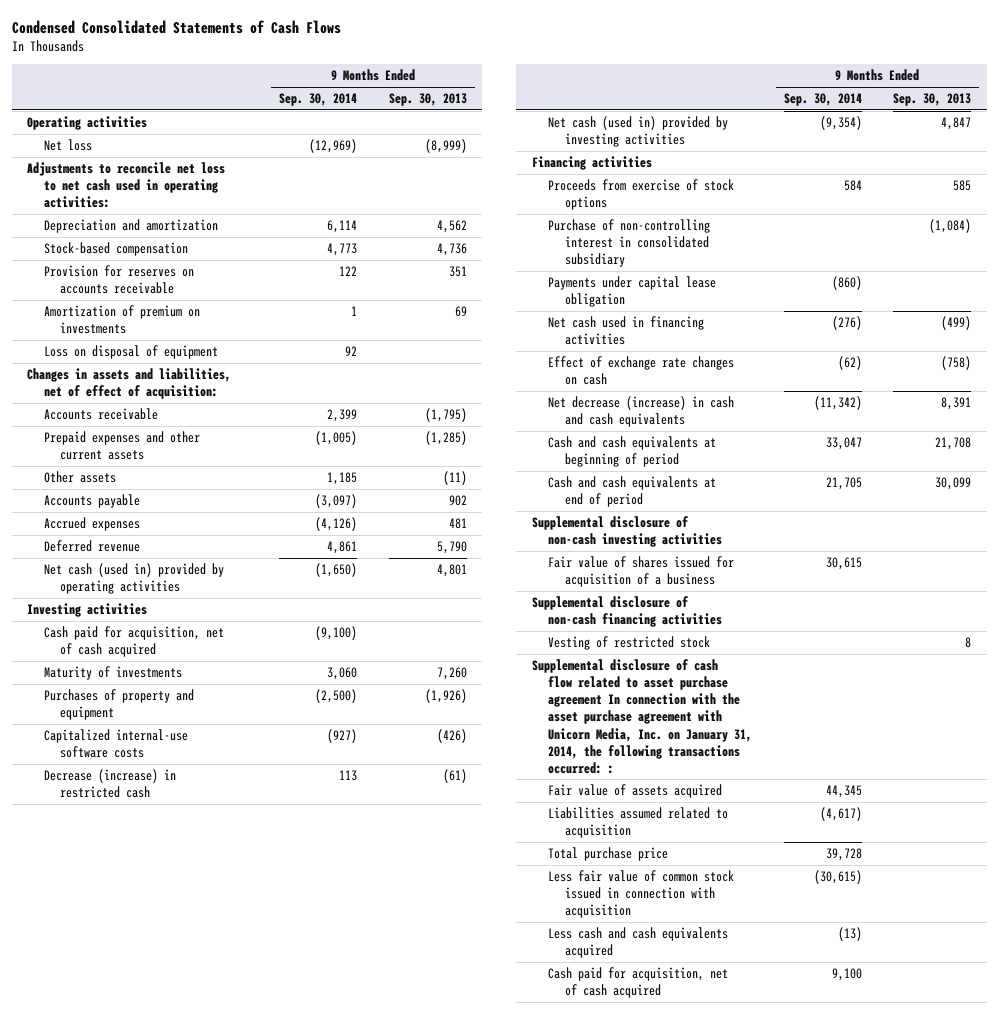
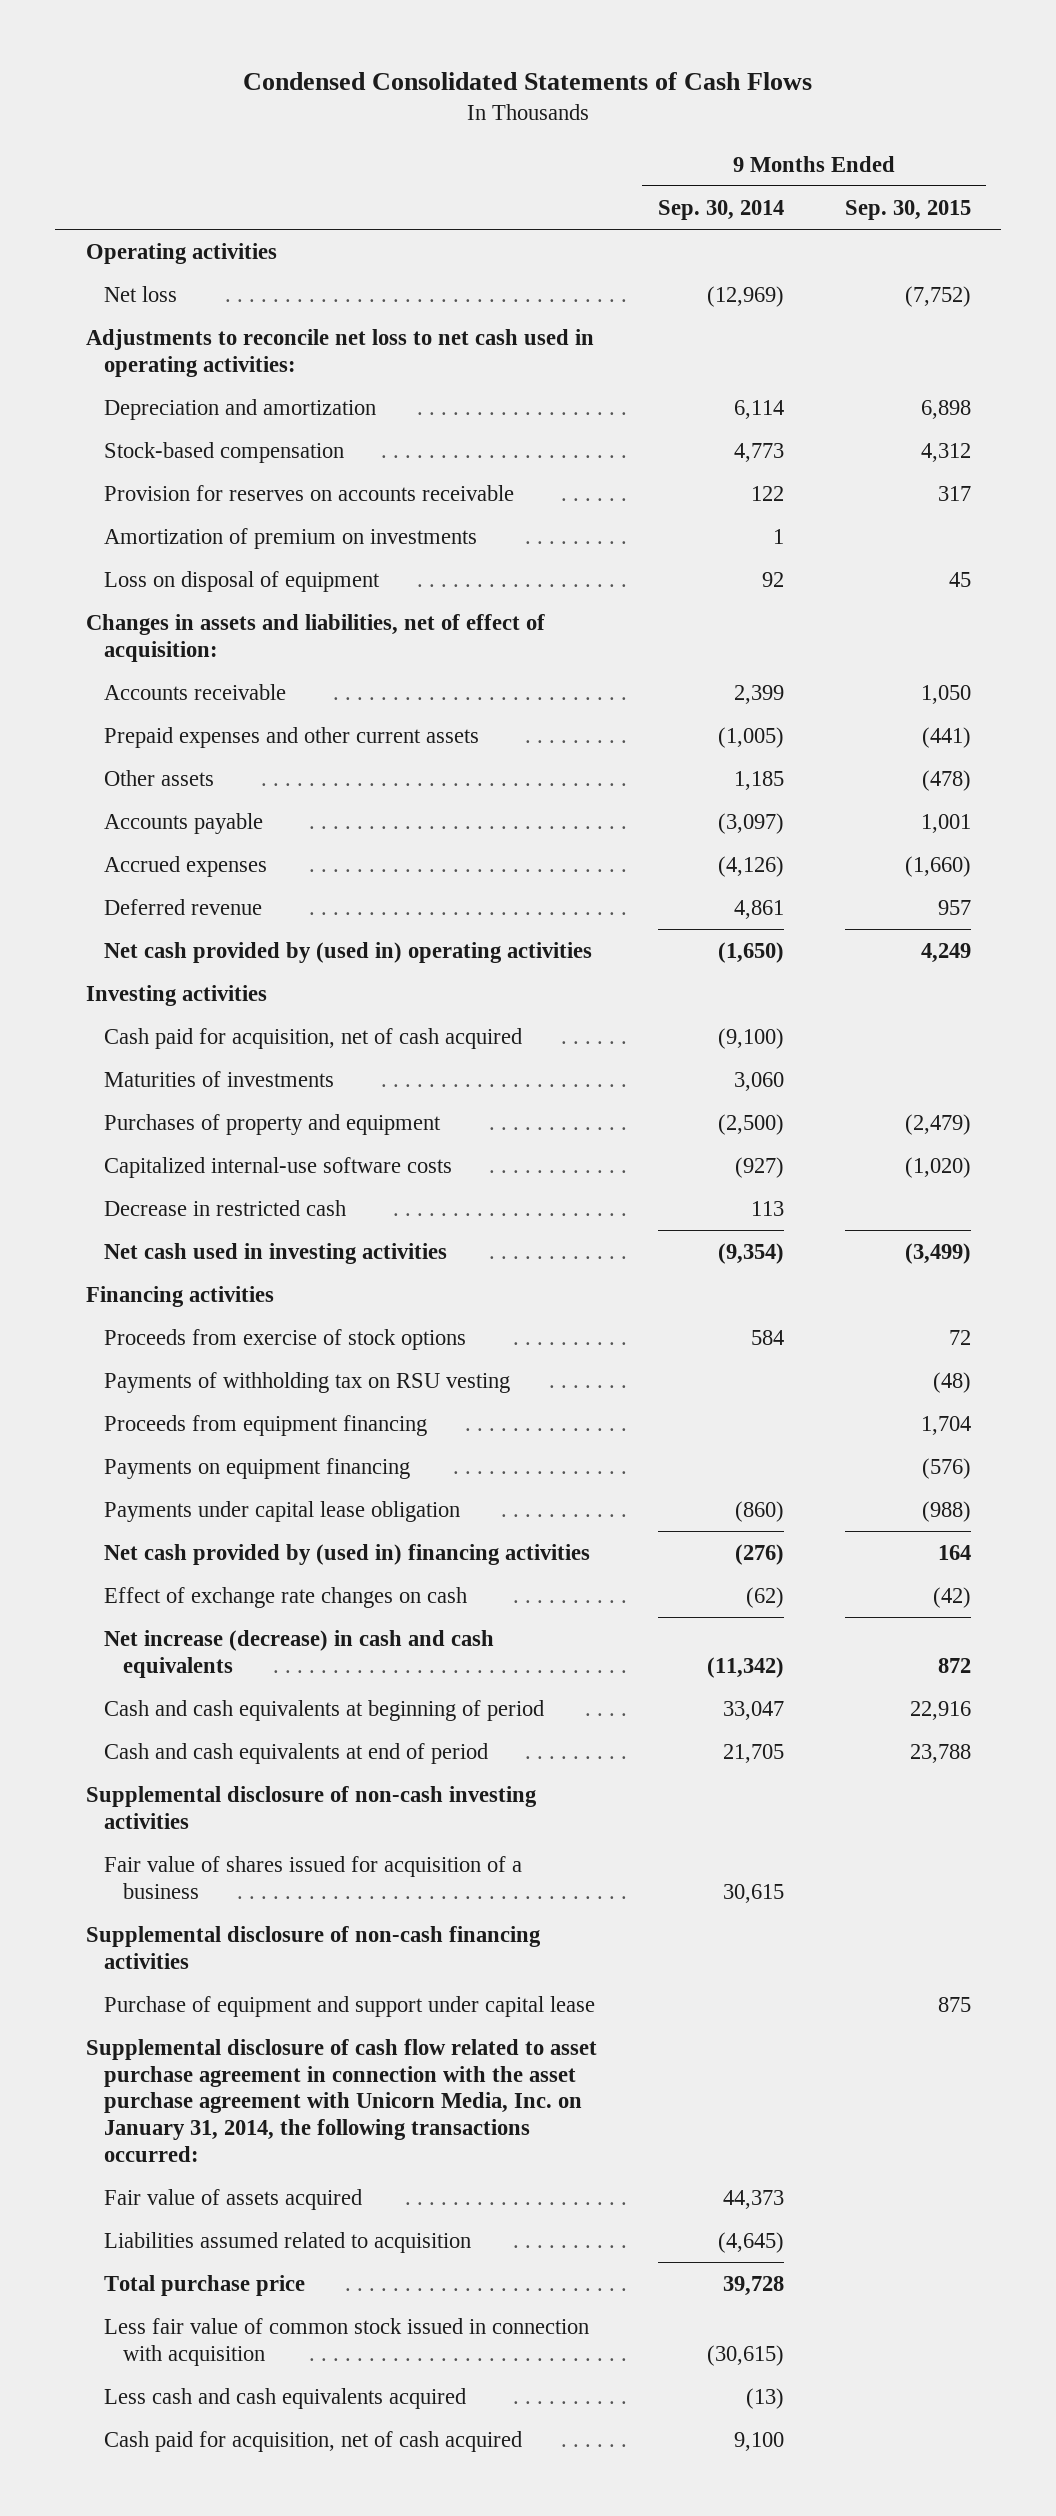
[388,93,467,107] Sep. 30, 2013 -> none
none -> [844,199,971,220] Sep. 30, 2015
[43,563,224,595] Net cash (used in) provided by operating activities -> [104,941,593,963] Net cash provided by (used in) operating activities
[43,666,182,681] Maturity of investments -> [104,1070,335,1087] Maturities of investments
[43,769,176,799] Decrease (increase) in restricted cash -> [104,1199,347,1216] Decrease in restricted cash
[548,116,729,148] Net cash (used in) provided by investing activities -> [104,1242,448,1264] Net cash used in investing activities
[548,219,711,268] Purchase of non-controlling interest in consolidated subsidiary -> none
none -> [104,1371,511,1393] Payments of withholding tax on RSU vesting
none -> [104,1414,428,1436] Proceeds from equipment financing
none -> [104,1457,411,1479] Payments on equipment financing
[548,316,705,346] Net cash used in financing activities -> [104,1543,591,1565] Net cash provided by (used in) financing activities
[548,396,735,428] Net decrease (increase) in cash and cash equivalents -> [104,1629,495,1678] Net increase (decrease) in cash and cash equivalents
[548,636,711,651] Vesting of restricted stock -> none
none -> [104,1995,596,2017] Purchase of equipment and support under capital lease
[531,659,753,774] Supplemental disclosure of cash flow related to asset purchase agreement In connection with the asset purchase agreement with Unicorn Media, Inc. on January 31, 2014, the following transactions occurred: : -> [85,2038,597,2162] Supplemental disclosure of cash flow related to asset purchase agreement in connection with the asset purchase agreement with Unicorn Media, Inc. on January 31, 2014, the following transactions occurred:
[825,785,862,799] 44,345 -> [722,2189,784,2209] 44,373
[819,807,862,822] (4,617) -> [717,2231,784,2253] (4,645)

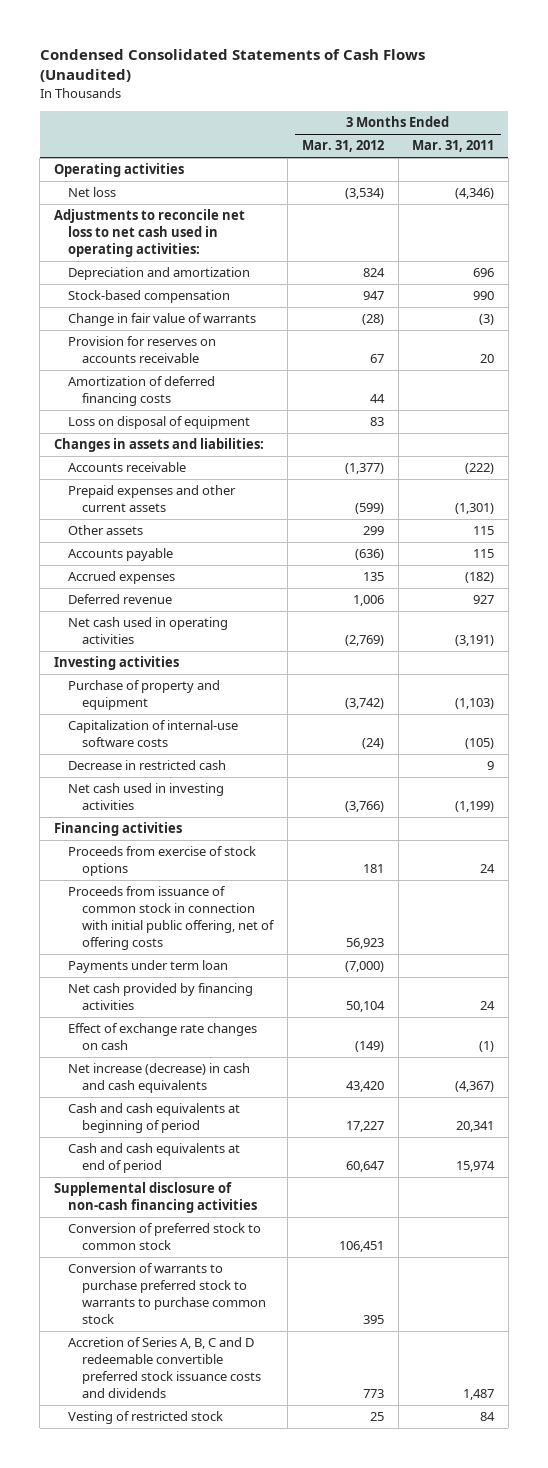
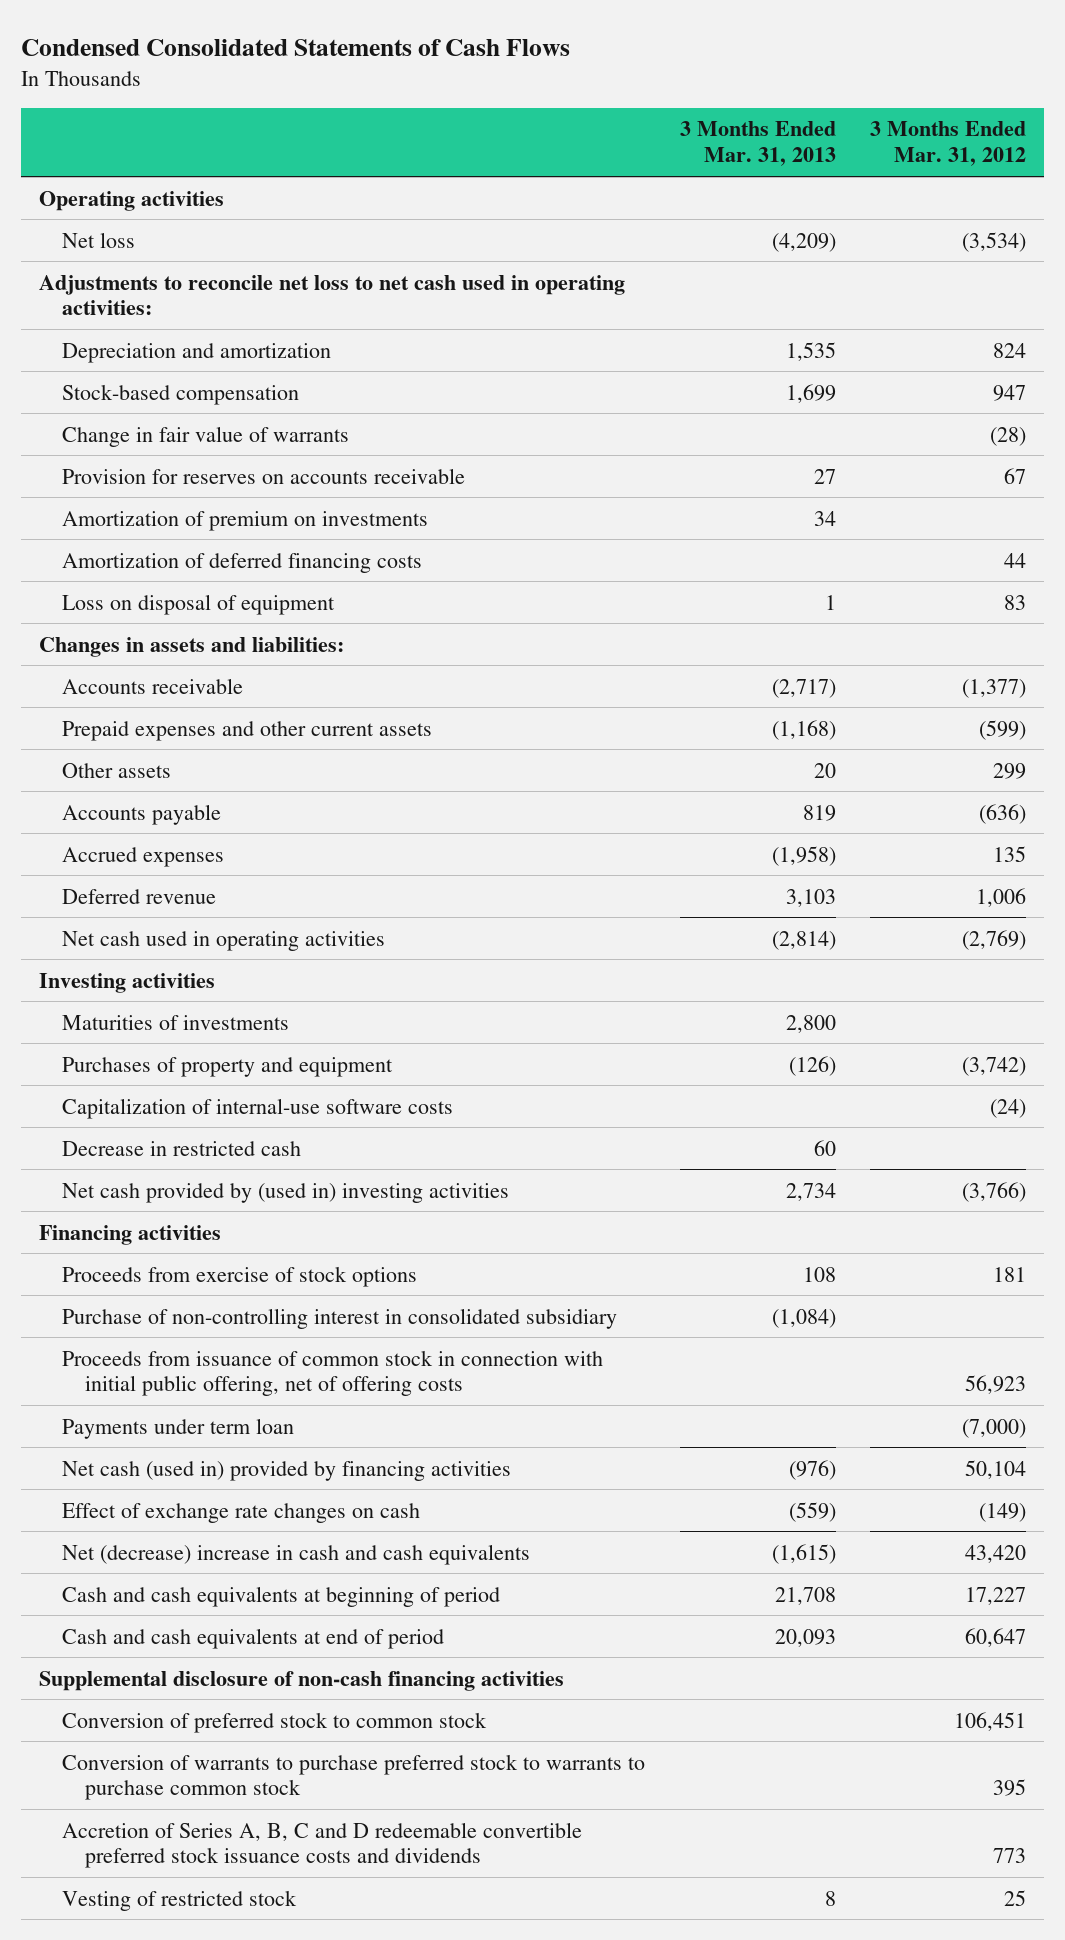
[39,49,425,83] Condensed Consolidated Statements of Cash Flows (Unaudited) -> [21,38,571,56] Condensed Consolidated Statements of Cash Flows
[412,140,495,153] Mar. 31, 2011 -> none
none -> [679,121,836,167] 3 Months Ended Mar. 31, 2013
none -> [62,510,429,531] Amortization of premium on investments
none -> [62,1014,290,1030] Maturities of investments
[68,680,221,711] Purchase of property and equipment -> [62,1056,394,1077] Purchases of property and equipment
[68,783,225,811] Net cash used in investing activities -> [62,1182,510,1203] Net cash provided by (used in) investing activities
none -> [62,1307,618,1329] Purchase of non-controlling interest in consolidated subsidiary
[68,983,254,1011] Net cash provided by financing activities -> [62,1460,512,1481] Net cash (used in) provided by financing activities
[68,1063,251,1094] Net increase (decrease) in cash and cash equivalents -> [62,1543,531,1565] Net (decrease) increase in cash and cash equivalents

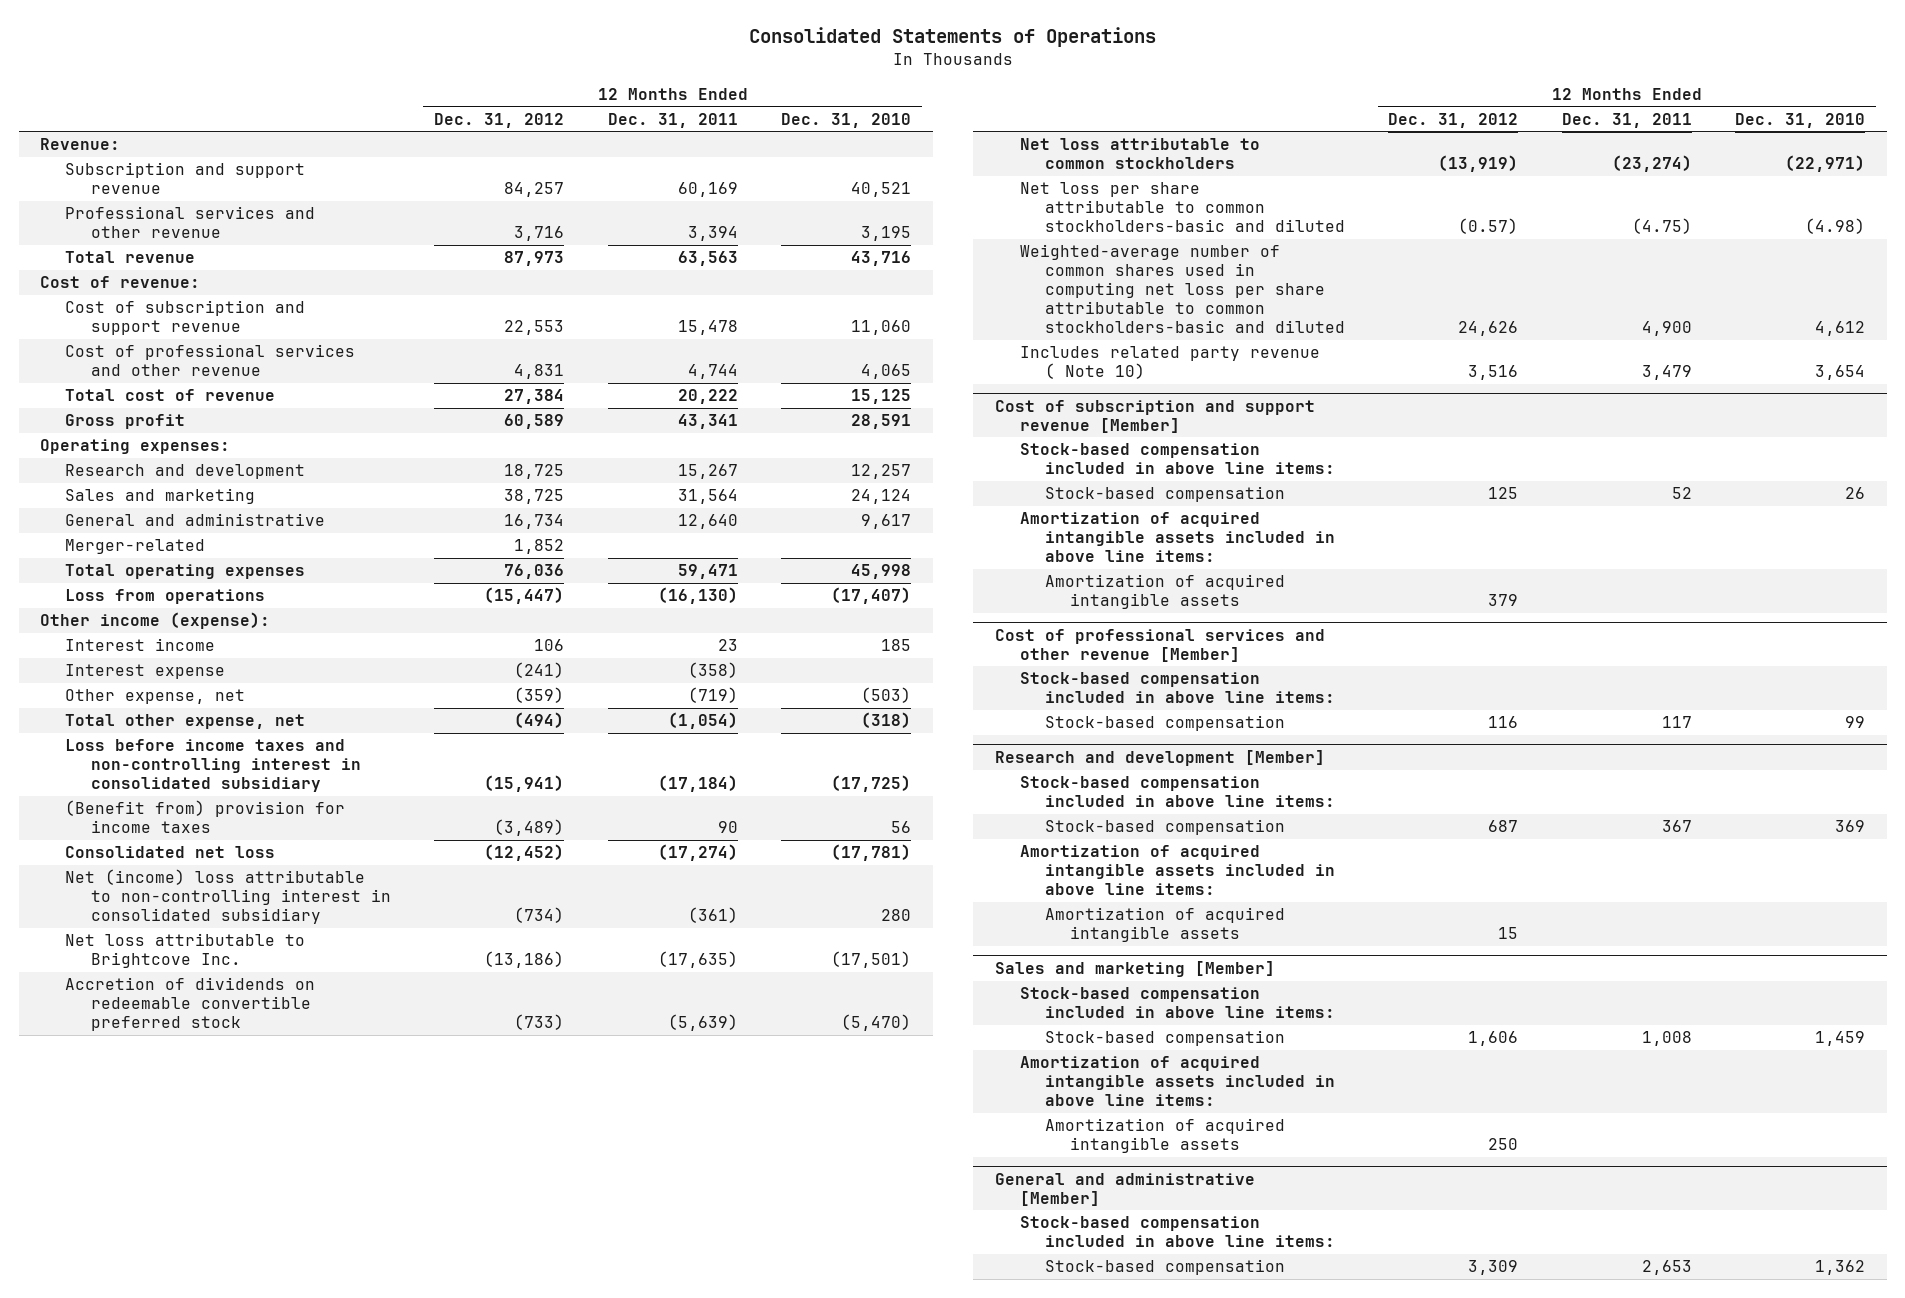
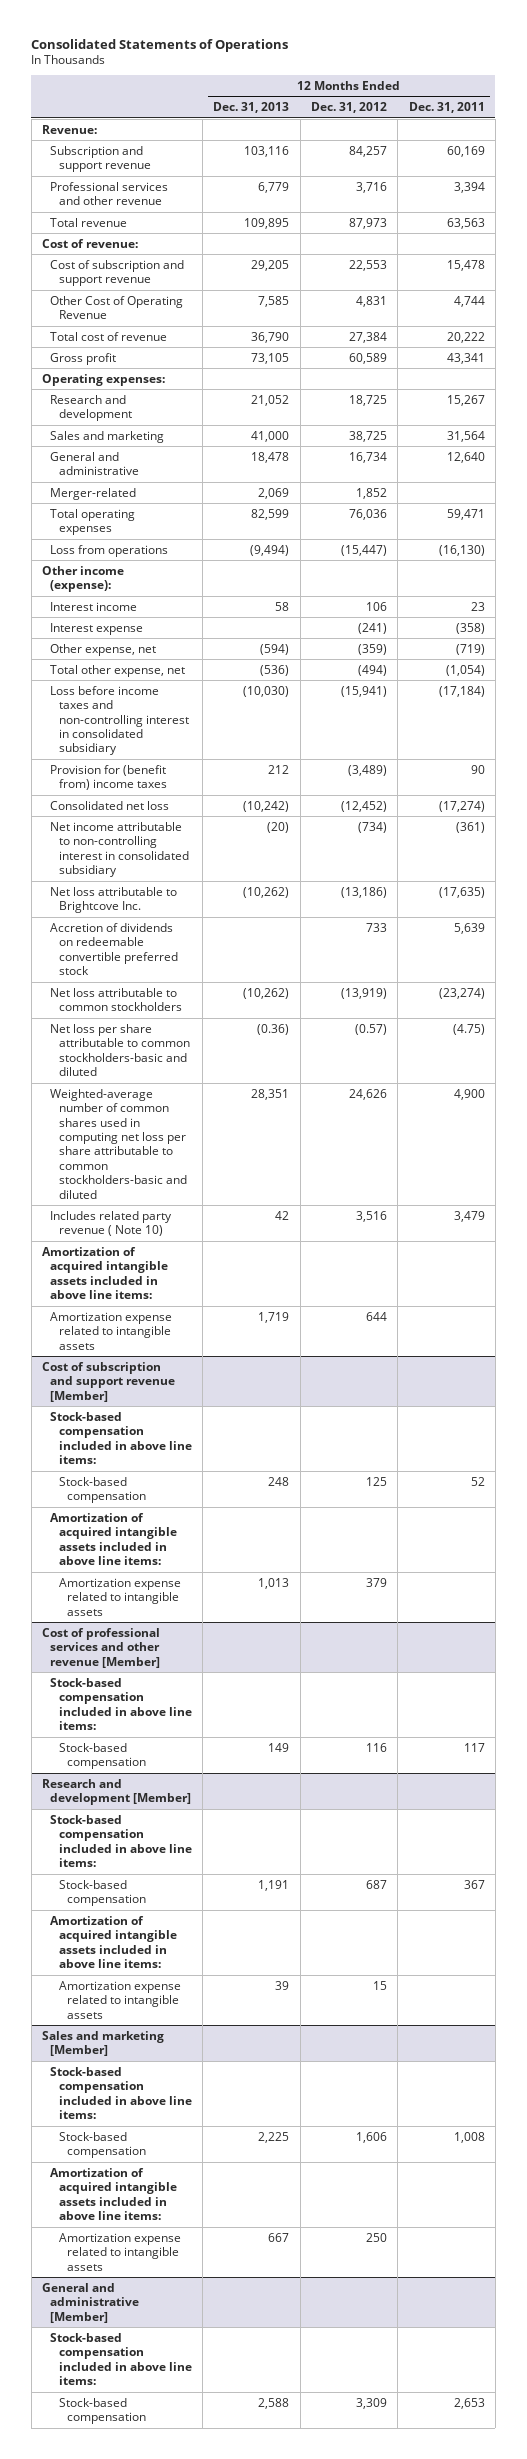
[780,112,911,128] Dec. 31, 2010 -> none
none -> [213,102,290,114] Dec. 31, 2013
[65,344,356,377] Cost of professional services and other revenue -> [50,295,184,320] Other Cost of Operating Revenue
[65,800,346,834] (Benefit from) provision for income taxes -> [50,764,167,791] Provision for (benefit from) income taxes
[65,869,391,925] Net (income) loss attributable to non-controlling interest in consolidated subsidiary -> [50,821,189,877] Net income attributable to non-controlling interest in consolidated subsidiary
[514,1014,565,1031] (733) -> [365,922,387,932] 733
[667,1014,738,1032] (5,639) -> [453,922,485,934] 5,639
none -> [42,1246,169,1299] Amortization of acquired intangible assets included in above line items:
none -> [50,1311,173,1350] Amortization expense related to intangible assets
[1045,574,1286,610] Amortization of acquired intangible assets -> [58,1577,181,1616] Amortization expense related to intangible assets
[1045,907,1286,943] Amortization of acquired intangible assets -> none
none -> [58,1980,181,2019] Amortization expense related to intangible assets
[1045,1118,1286,1154] Amortization of acquired intangible assets -> none
none -> [58,2232,181,2271] Amortization expense related to intangible assets

